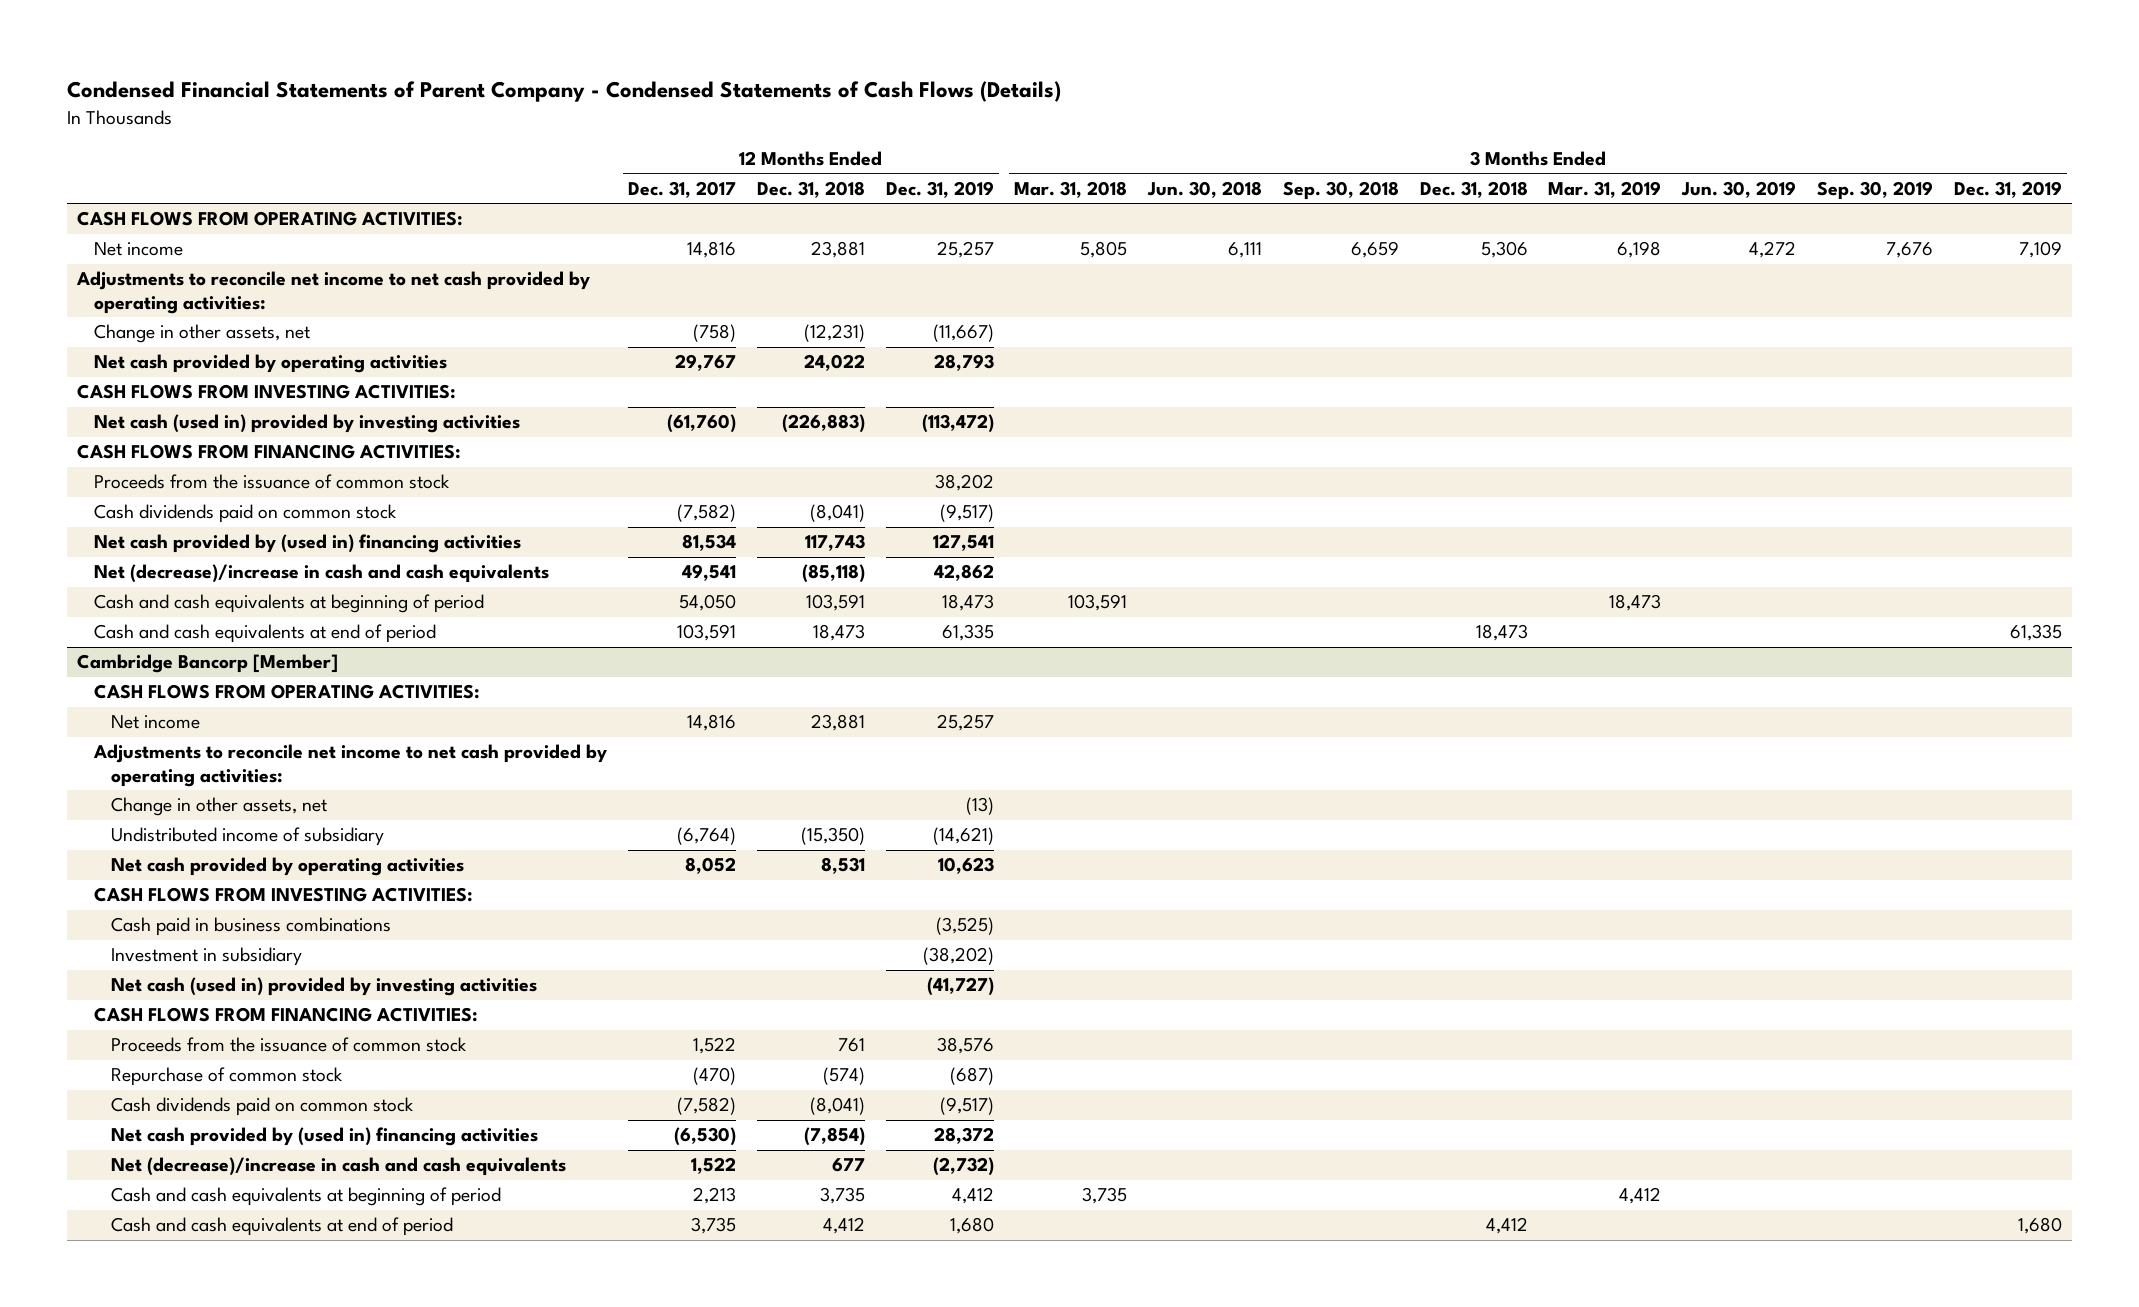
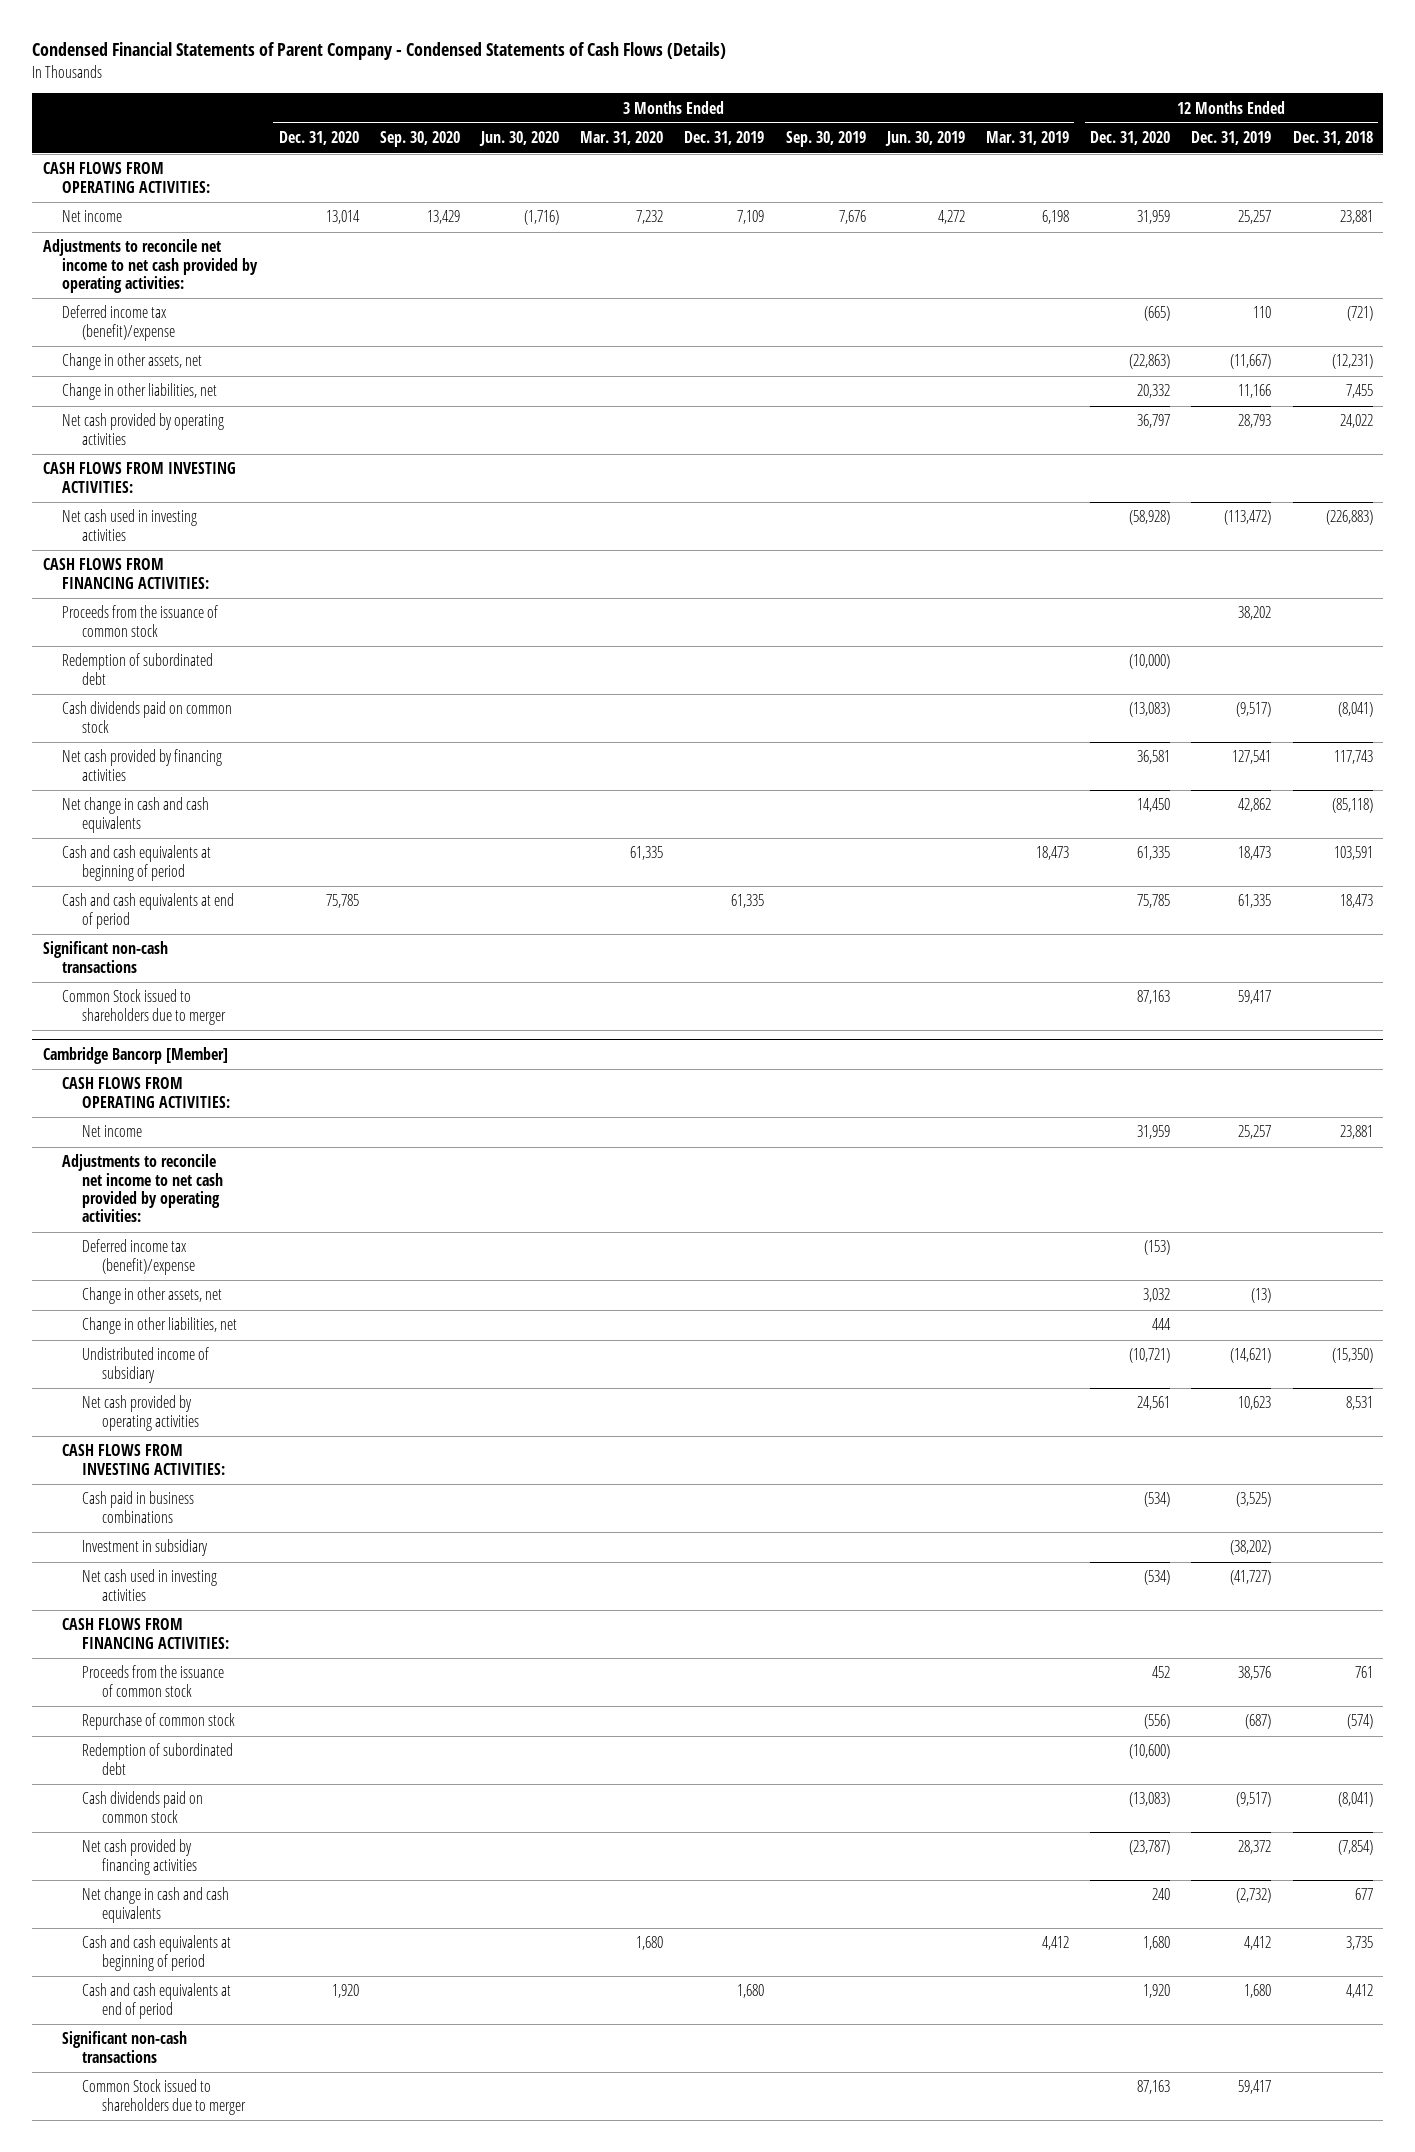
[628,180,737,198] Dec. 31, 2017 -> none
[1014,180,1128,198] Mar. 31, 2018 -> none
[1147,180,1263,198] Jun. 30, 2018 -> none
[1282,180,1399,200] Sep. 30, 2018 -> none
[1419,180,1528,198] Dec. 31, 2018 -> none
none -> [278,131,359,146] Dec. 31, 2020
none -> [379,131,460,148] Sep. 30, 2020
none -> [479,131,560,147] Jun. 30, 2020
none -> [580,131,664,146] Mar. 31, 2020
none -> [1090,131,1171,146] Dec. 31, 2020
none -> [62,305,176,341] Deferred income tax (benefit)/expense
none -> [62,383,218,401] Change in other liabilities, net
[94,414,521,434] Net cash (used in) provided by investing activities -> [62,509,198,541] Net cash used in investing activities
none -> [62,653,214,685] Redemption of subordinated debt
[94,534,522,554] Net cash provided by (used in) financing activities -> [62,749,223,781] Net cash provided by financing activities
[94,564,550,584] Net (decrease)/increase in cash and cash equivalents -> [62,797,210,833] Net change in cash and cash equivalents
none -> [42,941,168,973] Significant non-cash transactions
none -> [62,989,227,1025] Common Stock issued to shareholders due to merger
none -> [82,1239,196,1275] Deferred income tax (benefit)/expense
none -> [82,1317,238,1335] Change in other liabilities, net
[111,977,538,997] Net cash (used in) provided by investing activities -> [82,1569,218,1601] Net cash used in investing activities
none -> [82,1743,234,1775] Redemption of subordinated debt
[111,1127,539,1147] Net cash provided by (used in) financing activities -> [82,1839,198,1875] Net cash provided by financing activities
[111,1157,567,1177] Net (decrease)/increase in cash and cash equivalents -> [82,1887,230,1923] Net change in cash and cash equivalents
none -> [62,2031,188,2063] Significant non-cash transactions
none -> [82,2079,247,2115] Common Stock issued to shareholders due to merger

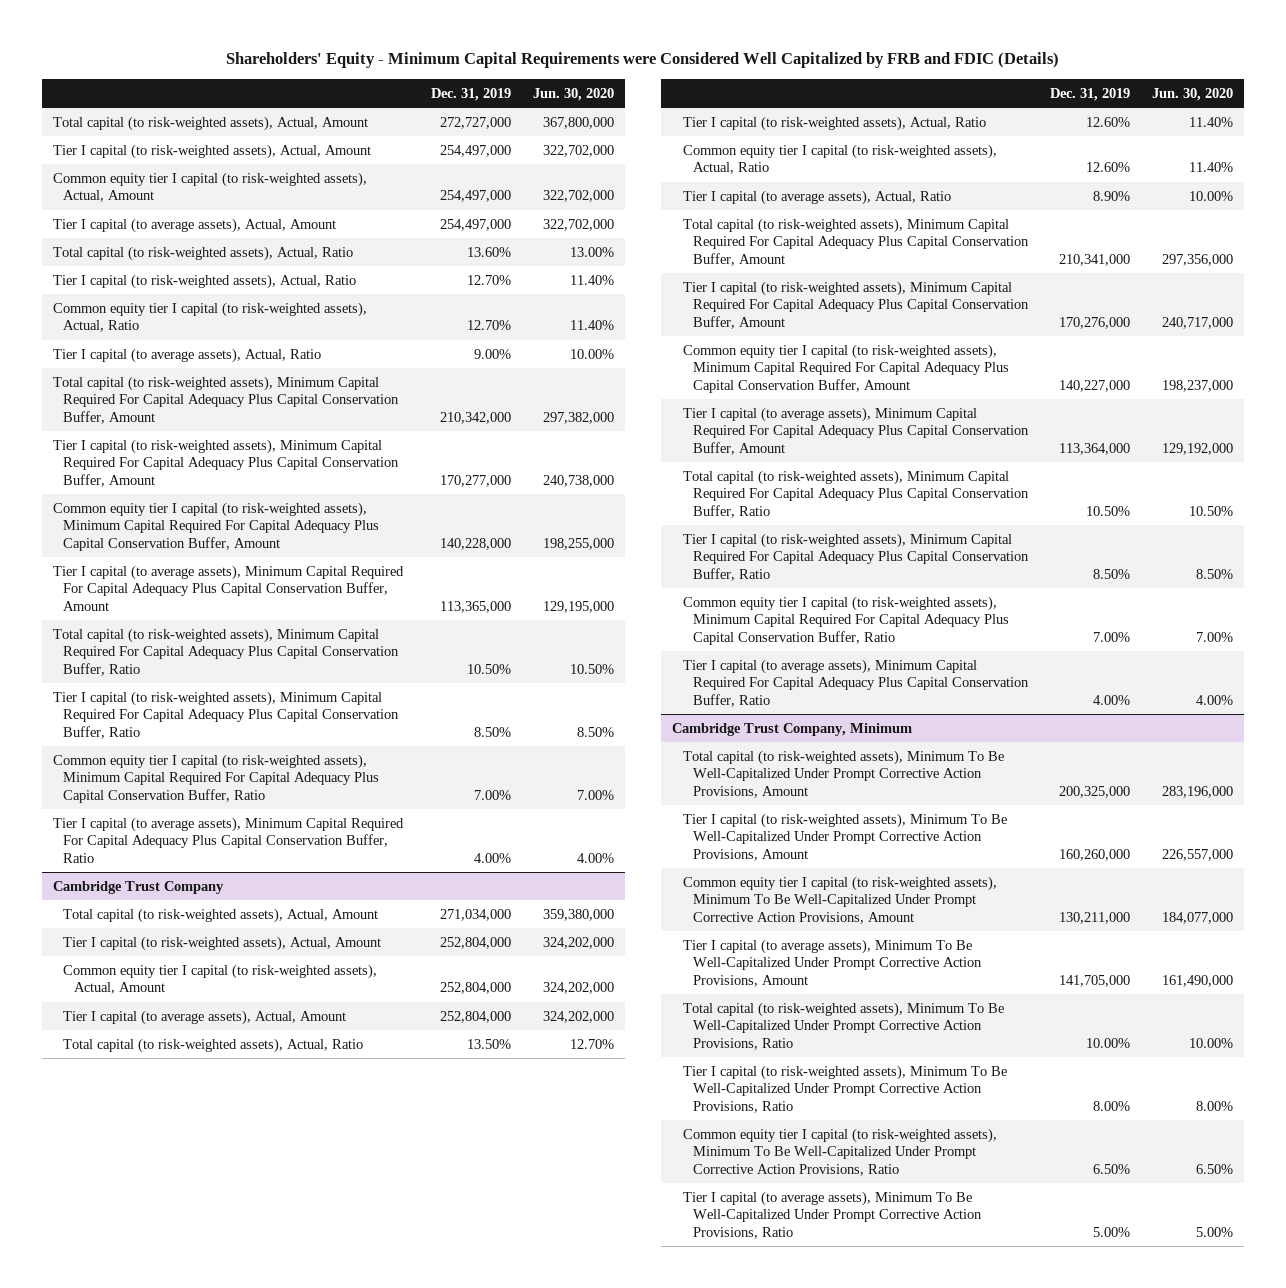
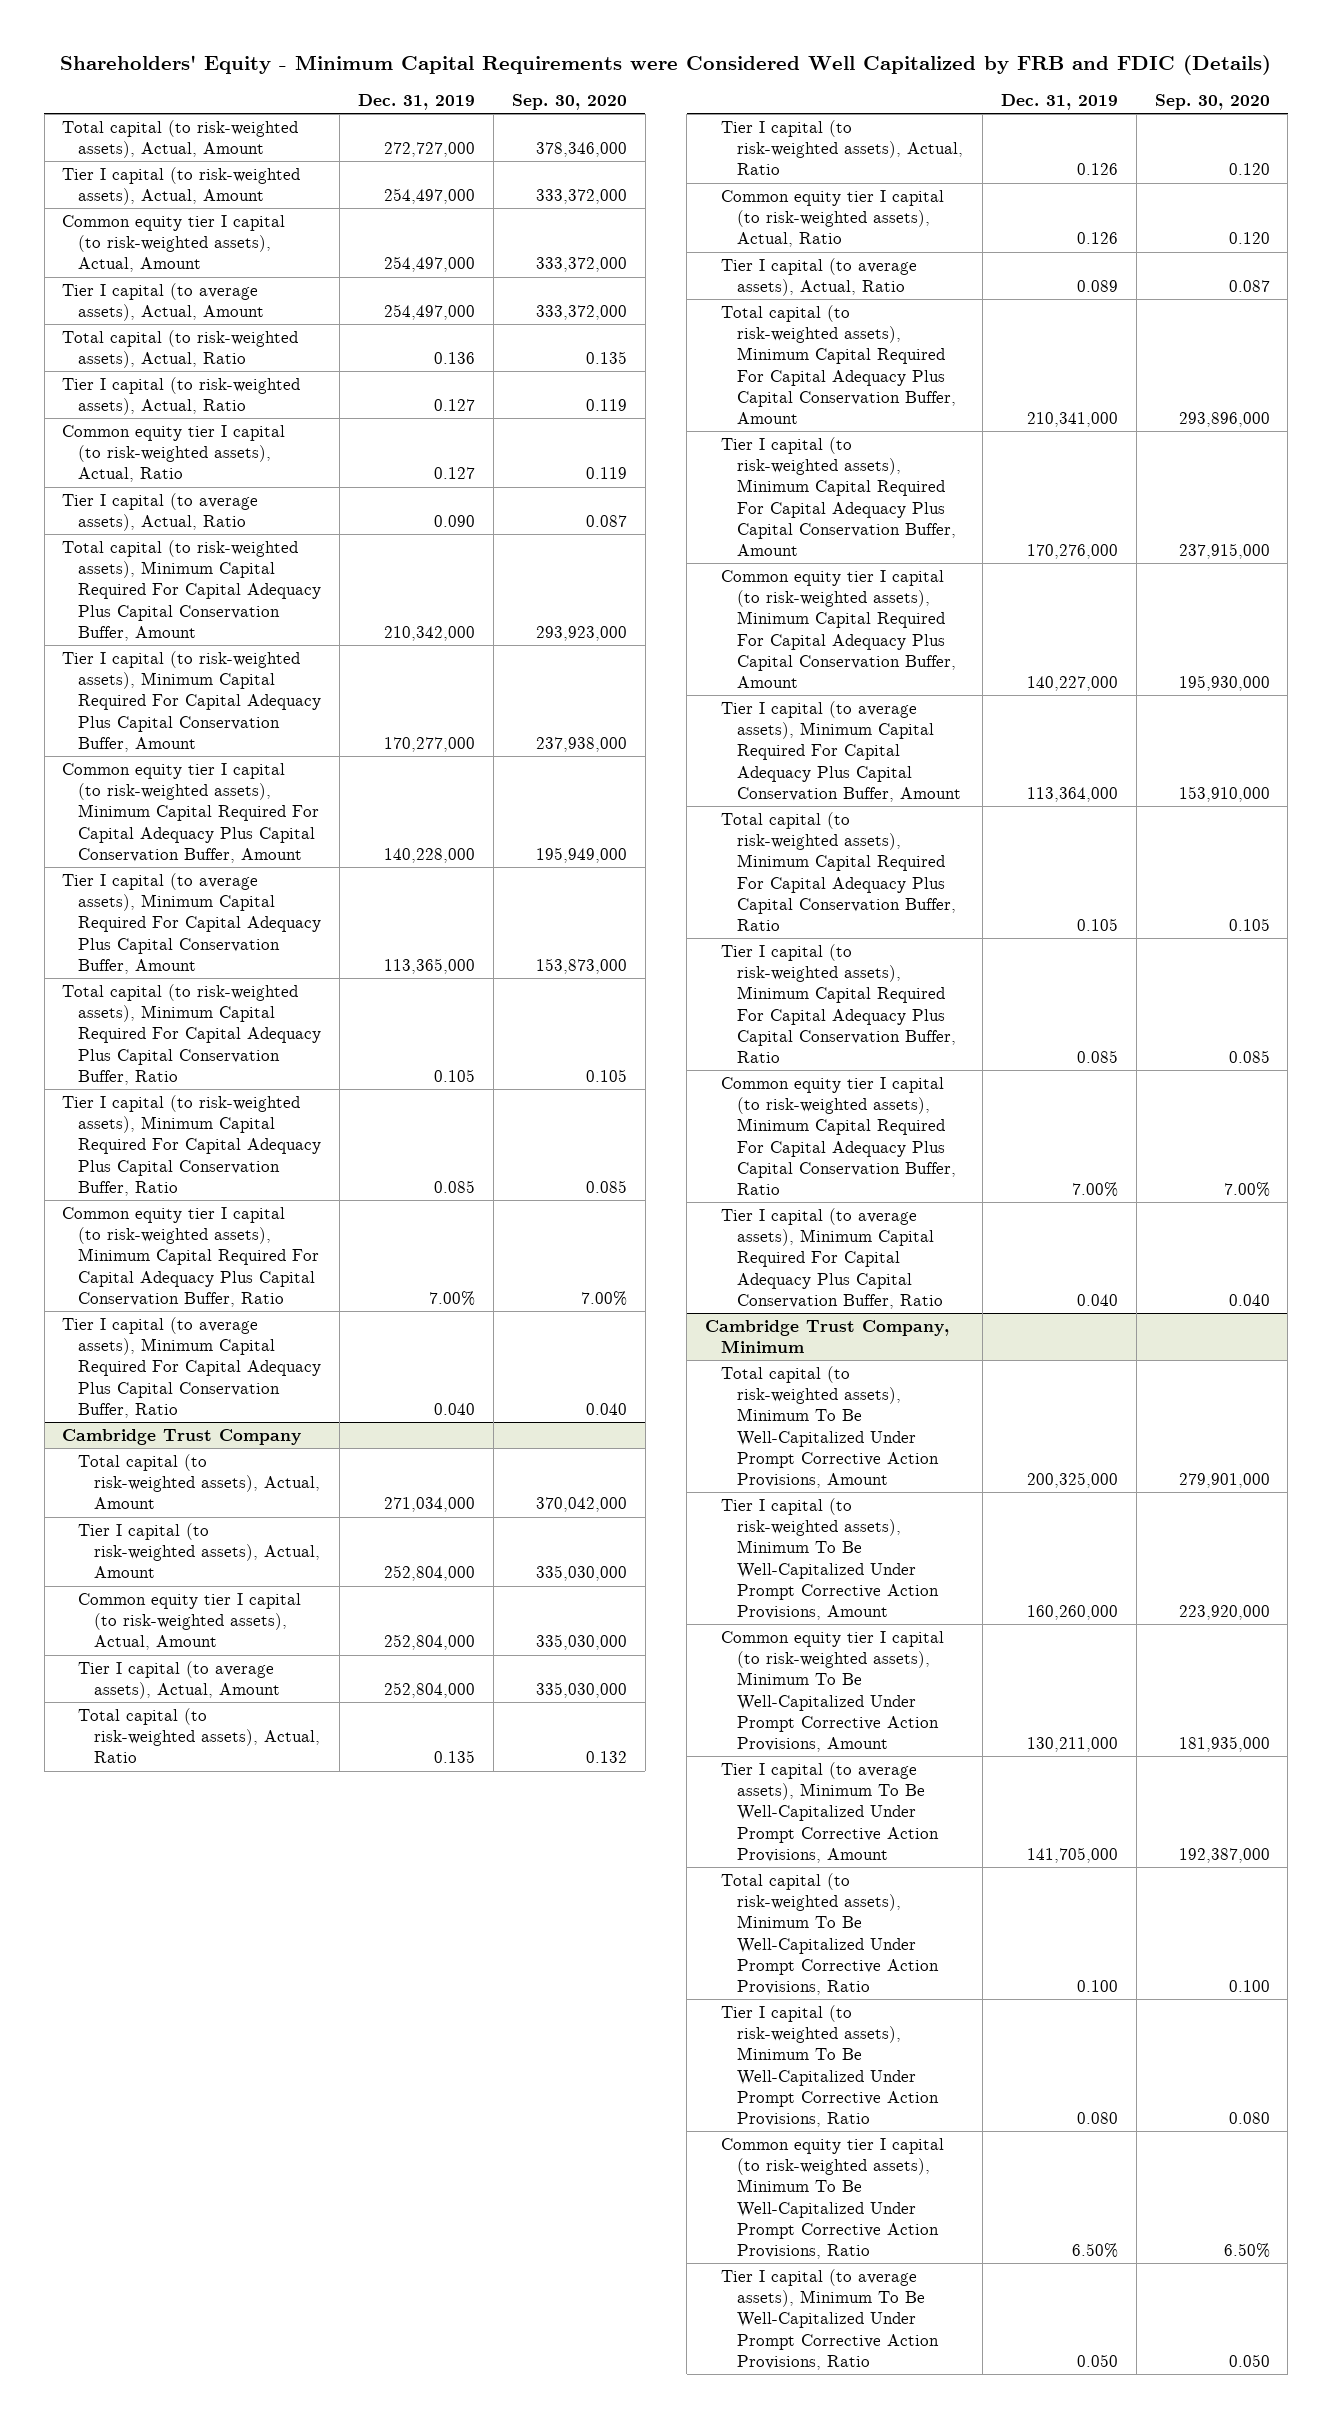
[532,87,614,101] Jun. 30, 2020 -> none
none -> [511,93,627,110] Sep. 30, 2020
[466,246,511,257] 13.60% -> [434,352,476,365] 0.136
[466,274,511,285] 12.70% -> [434,399,476,412] 0.127
[466,320,511,331] 12.70% -> [434,467,476,480] 0.127
[473,348,511,359] 9.00% -> [434,515,476,528] 0.090
[466,663,511,674] 10.50% -> [434,1068,476,1082] 0.105
[473,726,511,737] 8.50% -> [434,1179,476,1193] 0.085
[473,852,511,863] 4.00% -> [434,1402,476,1415] 0.040
[466,1038,511,1049] 13.50% -> [434,1750,476,1764] 0.135
[1086,116,1131,127] 12.60% -> [1076,163,1118,176] 0.126
[1086,162,1131,173] 12.60% -> [1076,232,1118,245] 0.126
[1093,190,1131,201] 8.90% -> [1076,280,1118,293] 0.089
[1086,505,1131,516] 10.50% -> [1076,918,1118,932] 0.105
[1093,568,1131,579] 8.50% -> [1076,1050,1118,1064] 0.085
[1093,694,1131,705] 4.00% -> [1076,1293,1118,1306] 0.040
[1086,1037,1131,1048] 10.00% -> [1076,1980,1118,1993] 0.100
[1093,1100,1131,1111] 8.00% -> [1076,2112,1118,2125] 0.080
[1093,1226,1131,1237] 5.00% -> [1076,2353,1118,2367] 0.050

